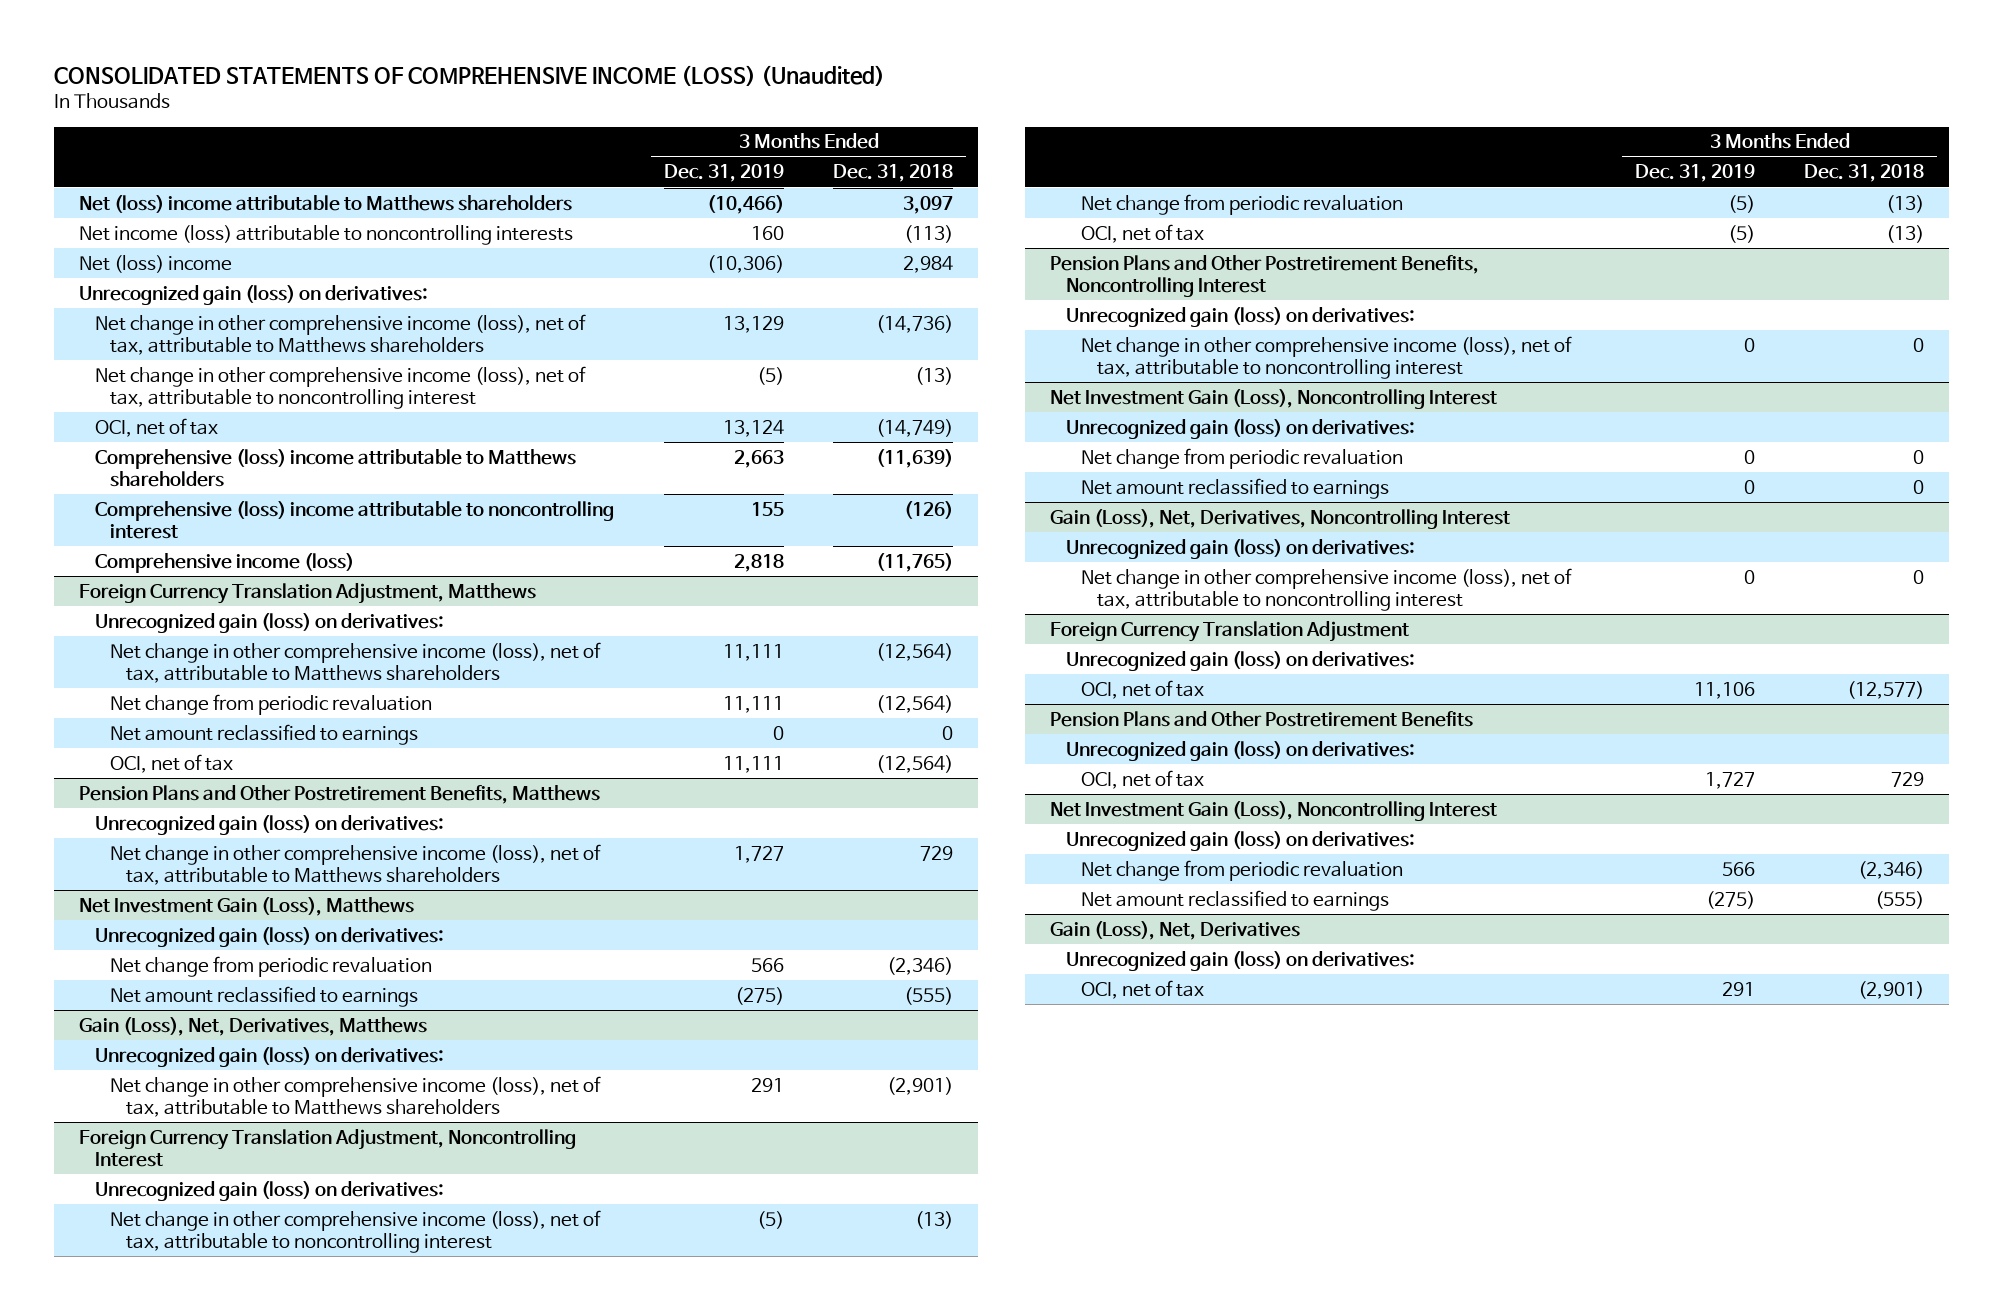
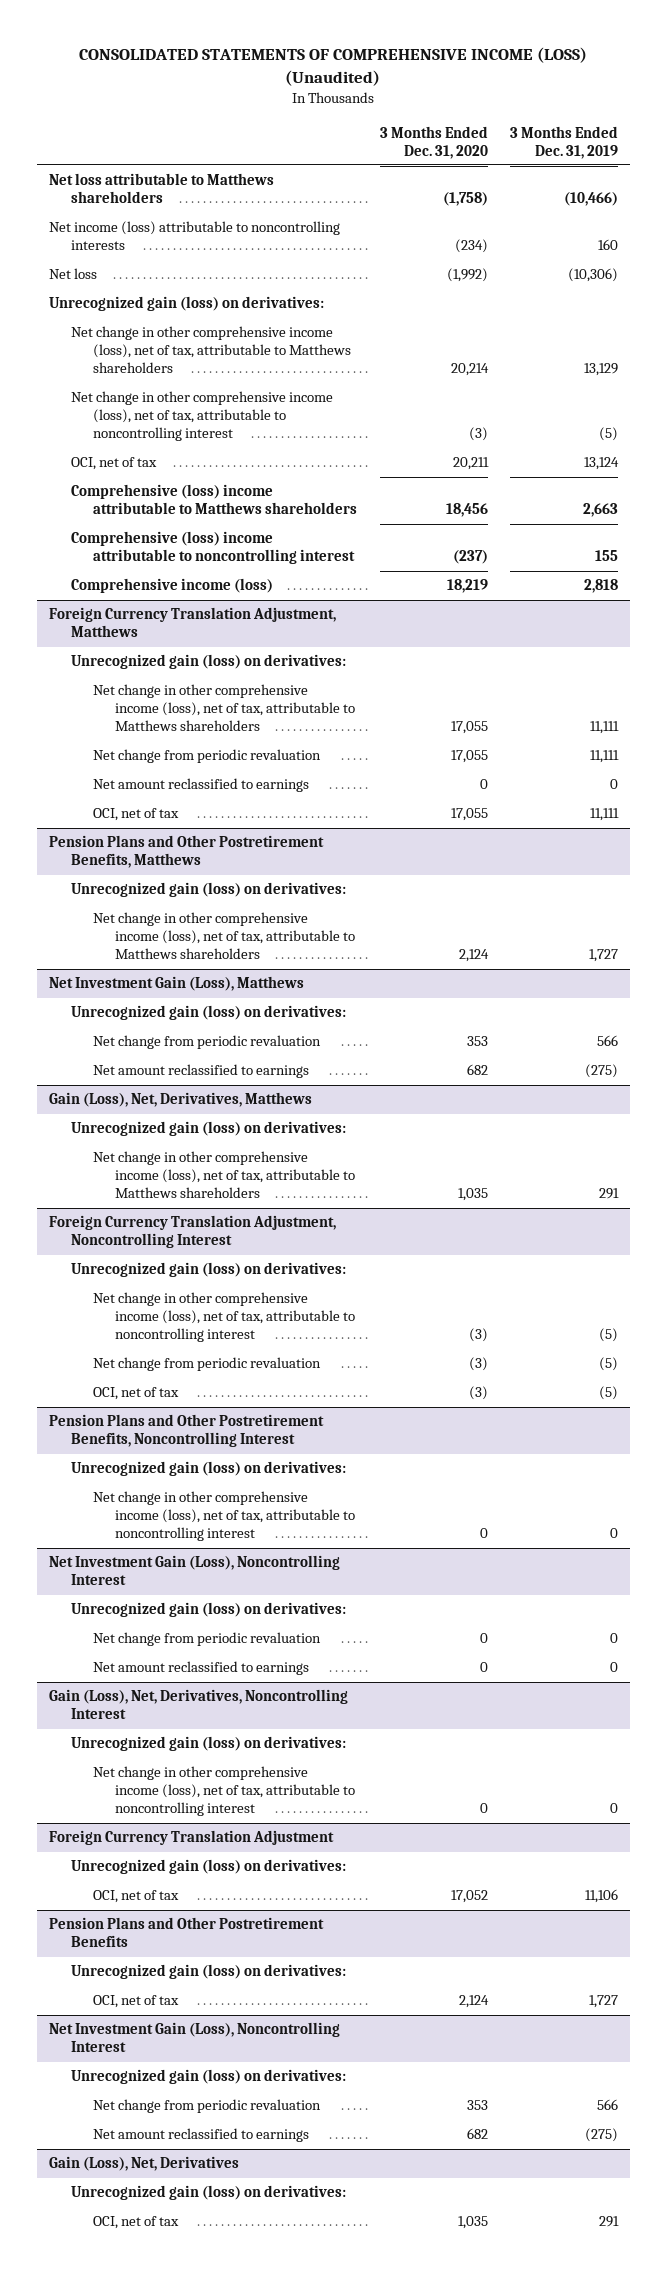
[833,164,954,183] Dec. 31, 2018 -> none
none -> [379,125,488,159] 3 Months Ended Dec. 31, 2020
[78,194,572,213] Net (loss) income attributable to Matthews shareholders -> [48,173,274,204] Net loss attributable to Matthews shareholders
[78,254,232,273] Net (loss) income -> [48,268,97,280] Net loss

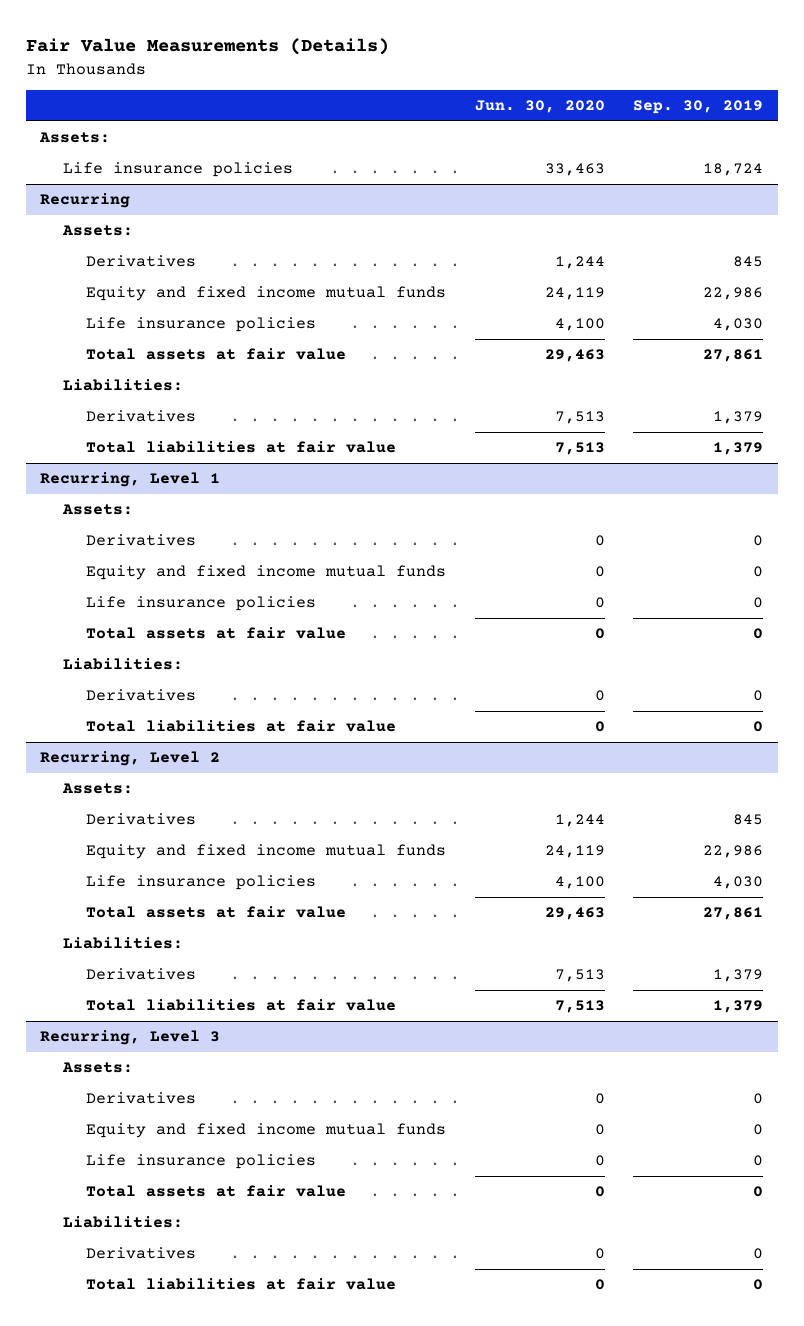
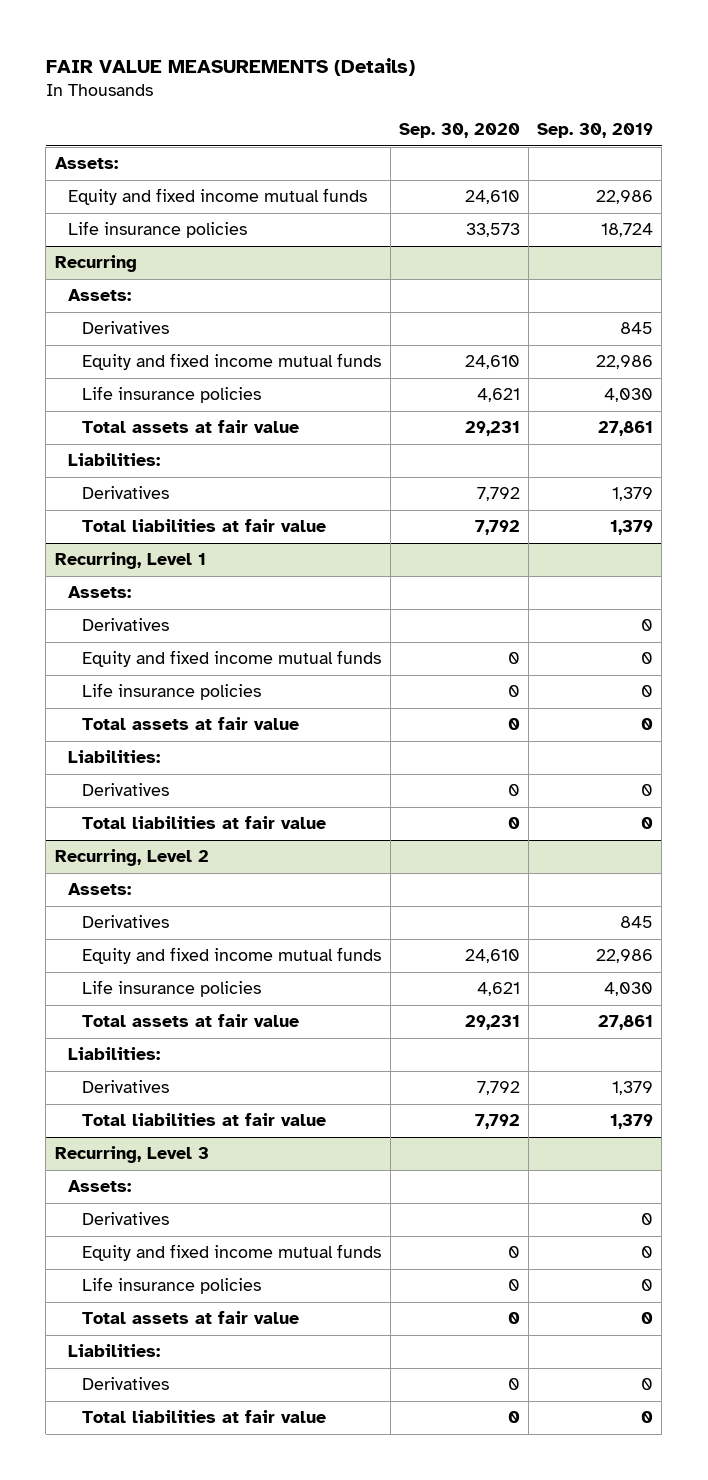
[25,38,389,56] Fair Value Measurements (Details) -> [45,57,415,76] FAIR VALUE MEASUREMENTS (Details)
[474,100,605,114] Jun. 30, 2020 -> none
none -> [398,123,520,139] Sep. 30, 2020
none -> [68,188,368,206] Equity and fixed income mutual funds

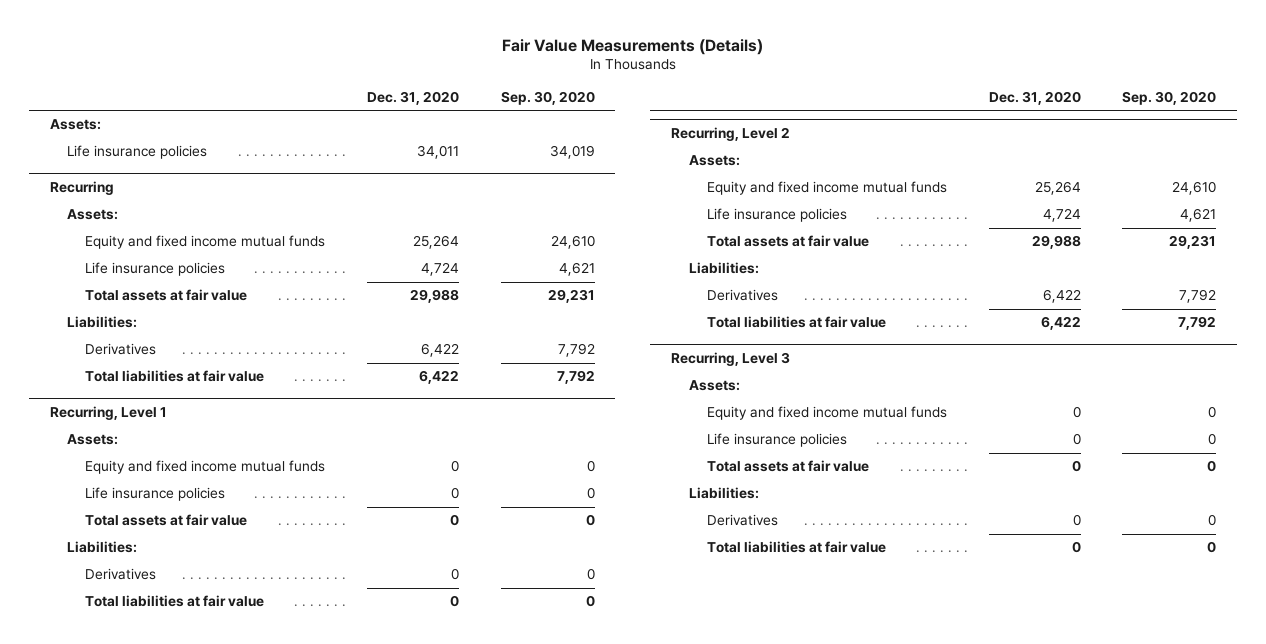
[45,57,415,76] FAIR VALUE MEASUREMENTS (Details) -> [501,38,763,55] Fair Value Measurements (Details)
[537,123,654,139] Sep. 30, 2019 -> none
none -> [366,90,459,105] Dec. 31, 2020
[68,188,368,206] Equity and fixed income mutual funds -> none
[465,223,520,238] 33,573 -> [549,145,595,160] 34,019
[82,321,170,335] Derivatives -> none
[82,618,170,632] Derivatives -> none
[82,915,170,929] Derivatives -> none
[82,1212,170,1226] Derivatives -> none

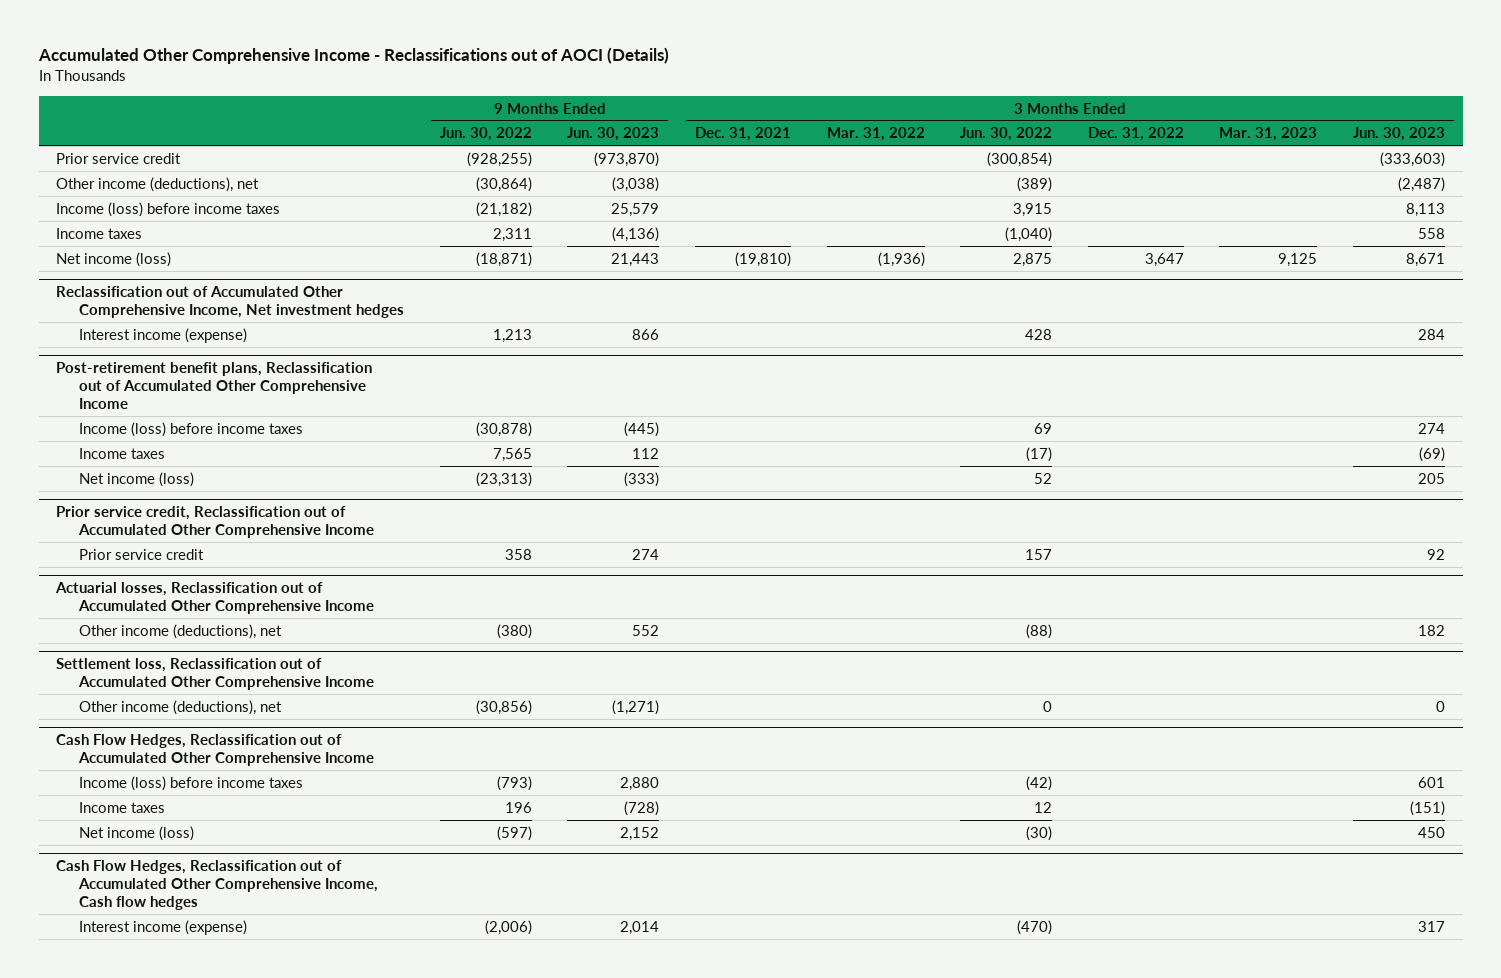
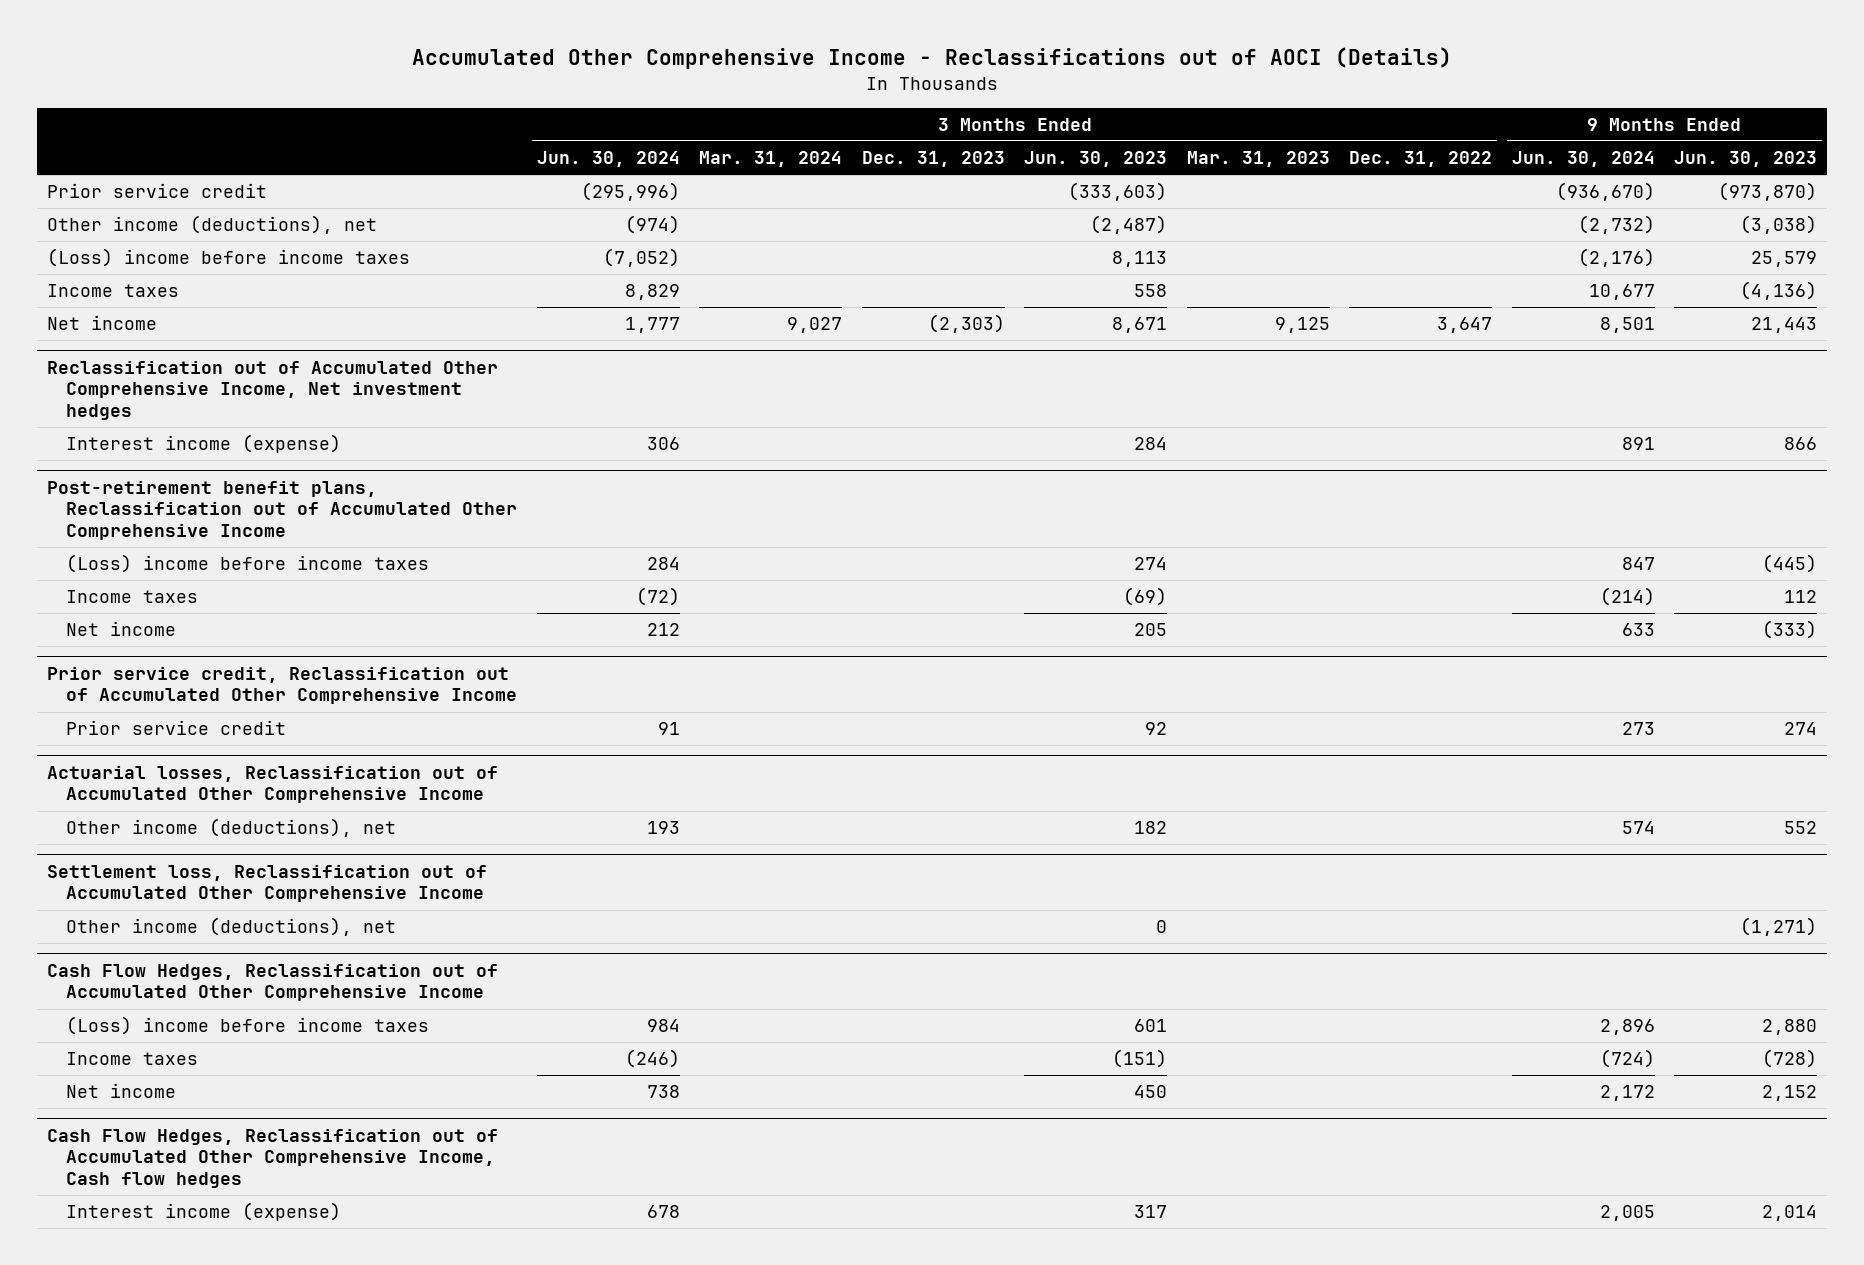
[439,127,532,142] Jun. 30, 2022 -> none
[694,127,791,142] Dec. 31, 2021 -> none
[826,127,925,142] Mar. 31, 2022 -> none
[960,127,1053,142] Jun. 30, 2022 -> none
none -> [536,151,680,168] Jun. 30, 2024
none -> [699,151,843,168] Mar. 31, 2024
none -> [861,151,1005,168] Dec. 31, 2023
none -> [1511,151,1655,168] Jun. 30, 2024
[56,201,281,217] Income (loss) before income taxes -> [46,248,410,268] (Loss) income before income taxes
[56,251,172,267] Net income (loss) -> [46,315,157,331] Net income
[79,421,304,437] Income (loss) before income taxes -> [66,554,430,574] (Loss) income before income taxes
[79,471,195,487] Net income (loss) -> [66,621,177,637] Net income
[79,775,304,791] Income (loss) before income taxes -> [66,1016,430,1036] (Loss) income before income taxes
[79,825,195,841] Net income (loss) -> [66,1083,177,1099] Net income

